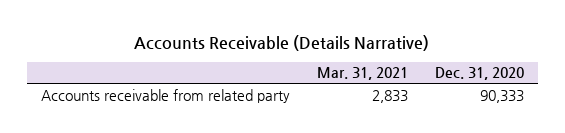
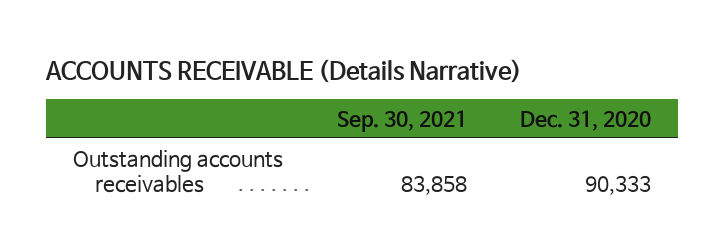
[134,35,430,52] Accounts Receivable (Details Narrative) -> [45,58,523,83] ACCOUNTS RECEIVABLE (Details Narrative)
[316,67,408,81] Mar. 31, 2021 -> none
none -> [336,109,467,132] Sep. 30, 2021
[40,88,290,103] Accounts receivable from related party -> [73,149,284,194] Outstanding accounts receivables

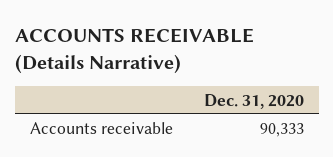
[336,109,467,132] Sep. 30, 2021 -> none
[73,149,284,194] Outstanding accounts receivables -> [29,122,173,135] Accounts receivable

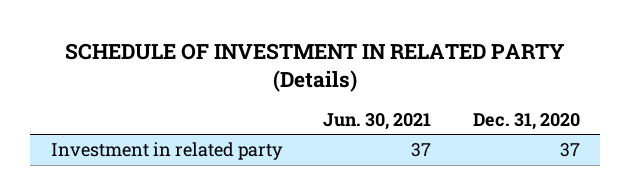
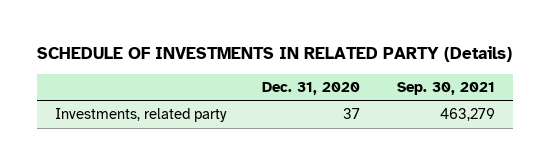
[65,42,566,92] SCHEDULE OF INVESTMENT IN RELATED PARTY (Details) -> [36,46,512,63] SCHEDULE OF INVESTMENTS IN RELATED PARTY (Details)
[323,112,432,130] Jun. 30, 2021 -> none
none -> [396,81,495,95] Sep. 30, 2021
[51,142,284,161] Investment in related party -> [55,108,228,123] Investments, related party

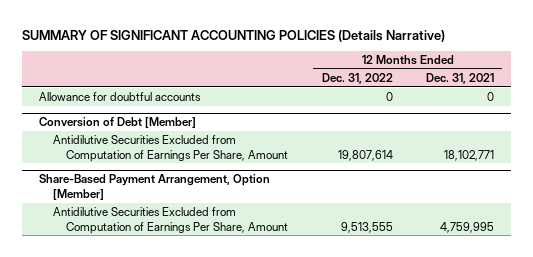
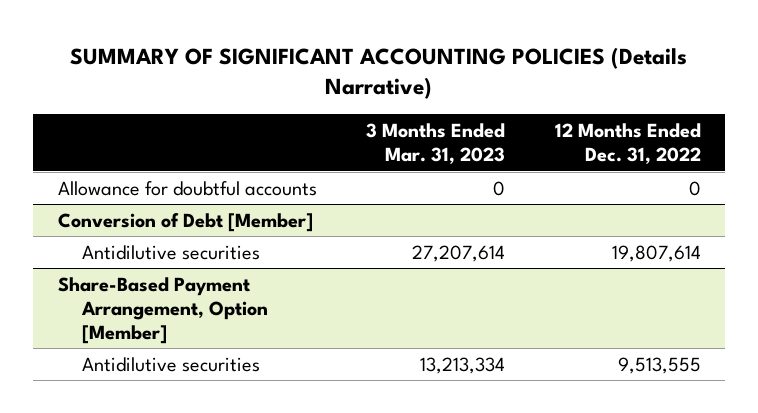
[426,73,495,85] Dec. 31, 2021 -> none
none -> [366,122,506,165] 3 Months Ended Mar. 31, 2023
[52,135,289,162] Antidilutive Securities Excluded from Computation of Earnings Per Share, Amount -> [82,244,261,260] Antidilutive securities
[52,207,289,234] Antidilutive Securities Excluded from Computation of Earnings Per Share, Amount -> [82,356,261,372] Antidilutive securities

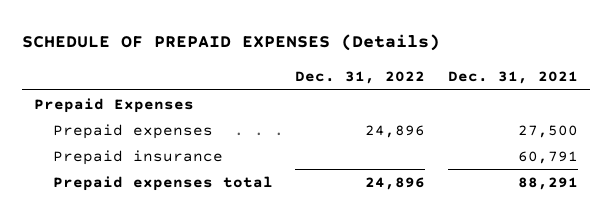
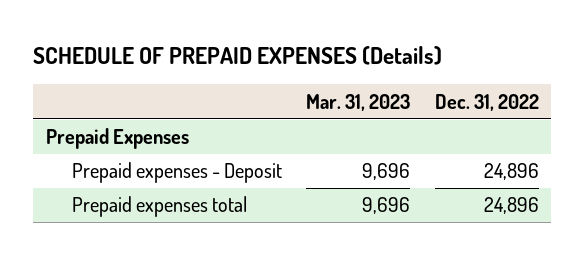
[448,71,579,85] Dec. 31, 2021 -> none
none -> [306,93,411,111] Mar. 31, 2023
[52,149,223,165] Prepaid insurance -> none
[52,123,213,139] Prepaid expenses -> [71,162,282,184] Prepaid expenses - Deposit

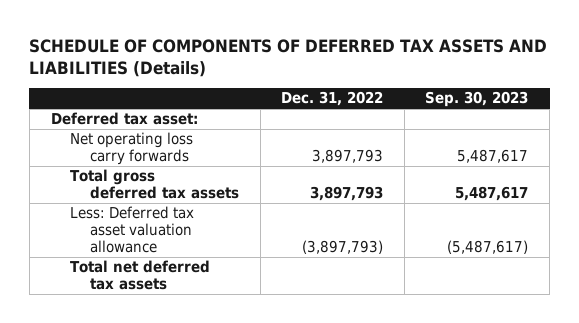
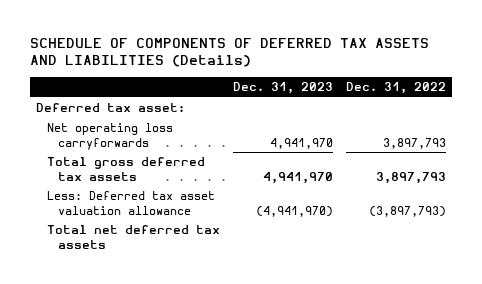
[425,91,529,108] Sep. 30, 2023 -> none
none -> [232,82,333,95] Dec. 31, 2023
[70,132,194,166] Net operating loss carry forwards -> [47,123,174,150] Net operating loss carryforwards

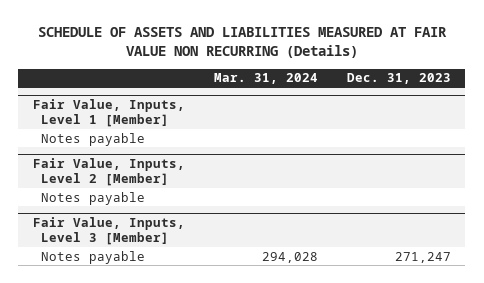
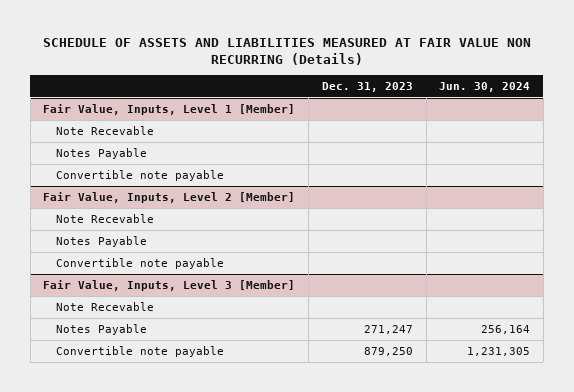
[213,73,318,85] Mar. 31, 2024 -> none
none -> [439,82,531,93] Jun. 30, 2024
none -> [56,125,155,135] Note Recevable
[41,132,146,146] Notes payable -> [56,147,148,159] Notes Payable
none -> [56,169,225,181] Convertible note payable
none -> [56,213,155,223] Note Recevable
[41,191,146,205] Notes payable -> [56,235,148,247] Notes Payable
none -> [56,257,225,269] Convertible note payable
none -> [56,301,155,311] Note Recevable
[41,250,146,264] Notes payable -> [56,323,148,335] Notes Payable
none -> [56,345,225,357] Convertible note payable

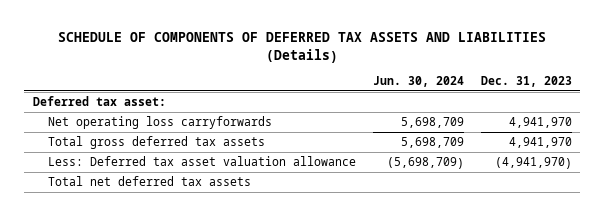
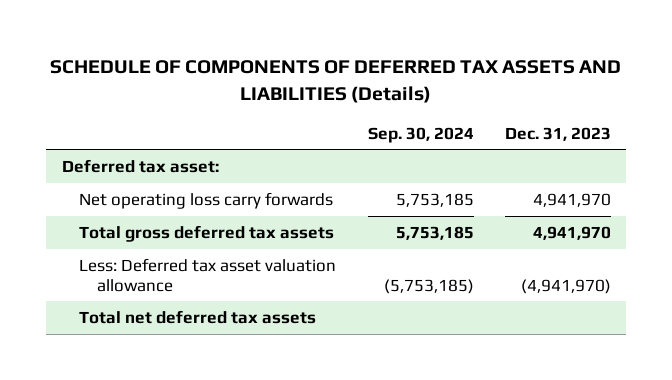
[372,76,464,88] Jun. 30, 2024 -> none
none -> [367,126,474,143] Sep. 30, 2024
[47,115,272,129] Net operating loss carryforwards -> [79,191,334,209] Net operating loss carry forwards

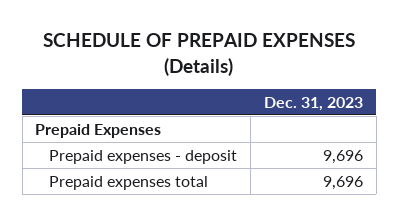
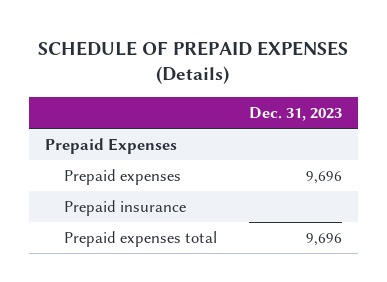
[49,149,238,164] Prepaid expenses - deposit -> [64,168,182,185] Prepaid expenses
none -> [64,199,187,216] Prepaid insurance

